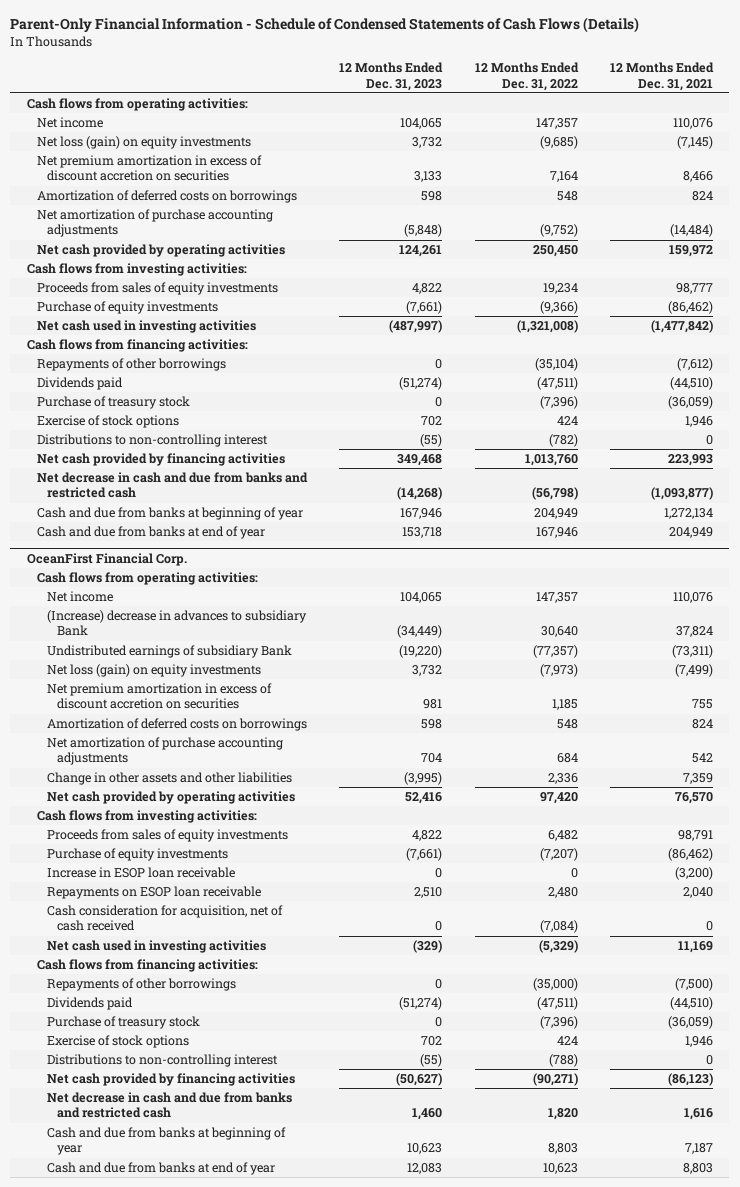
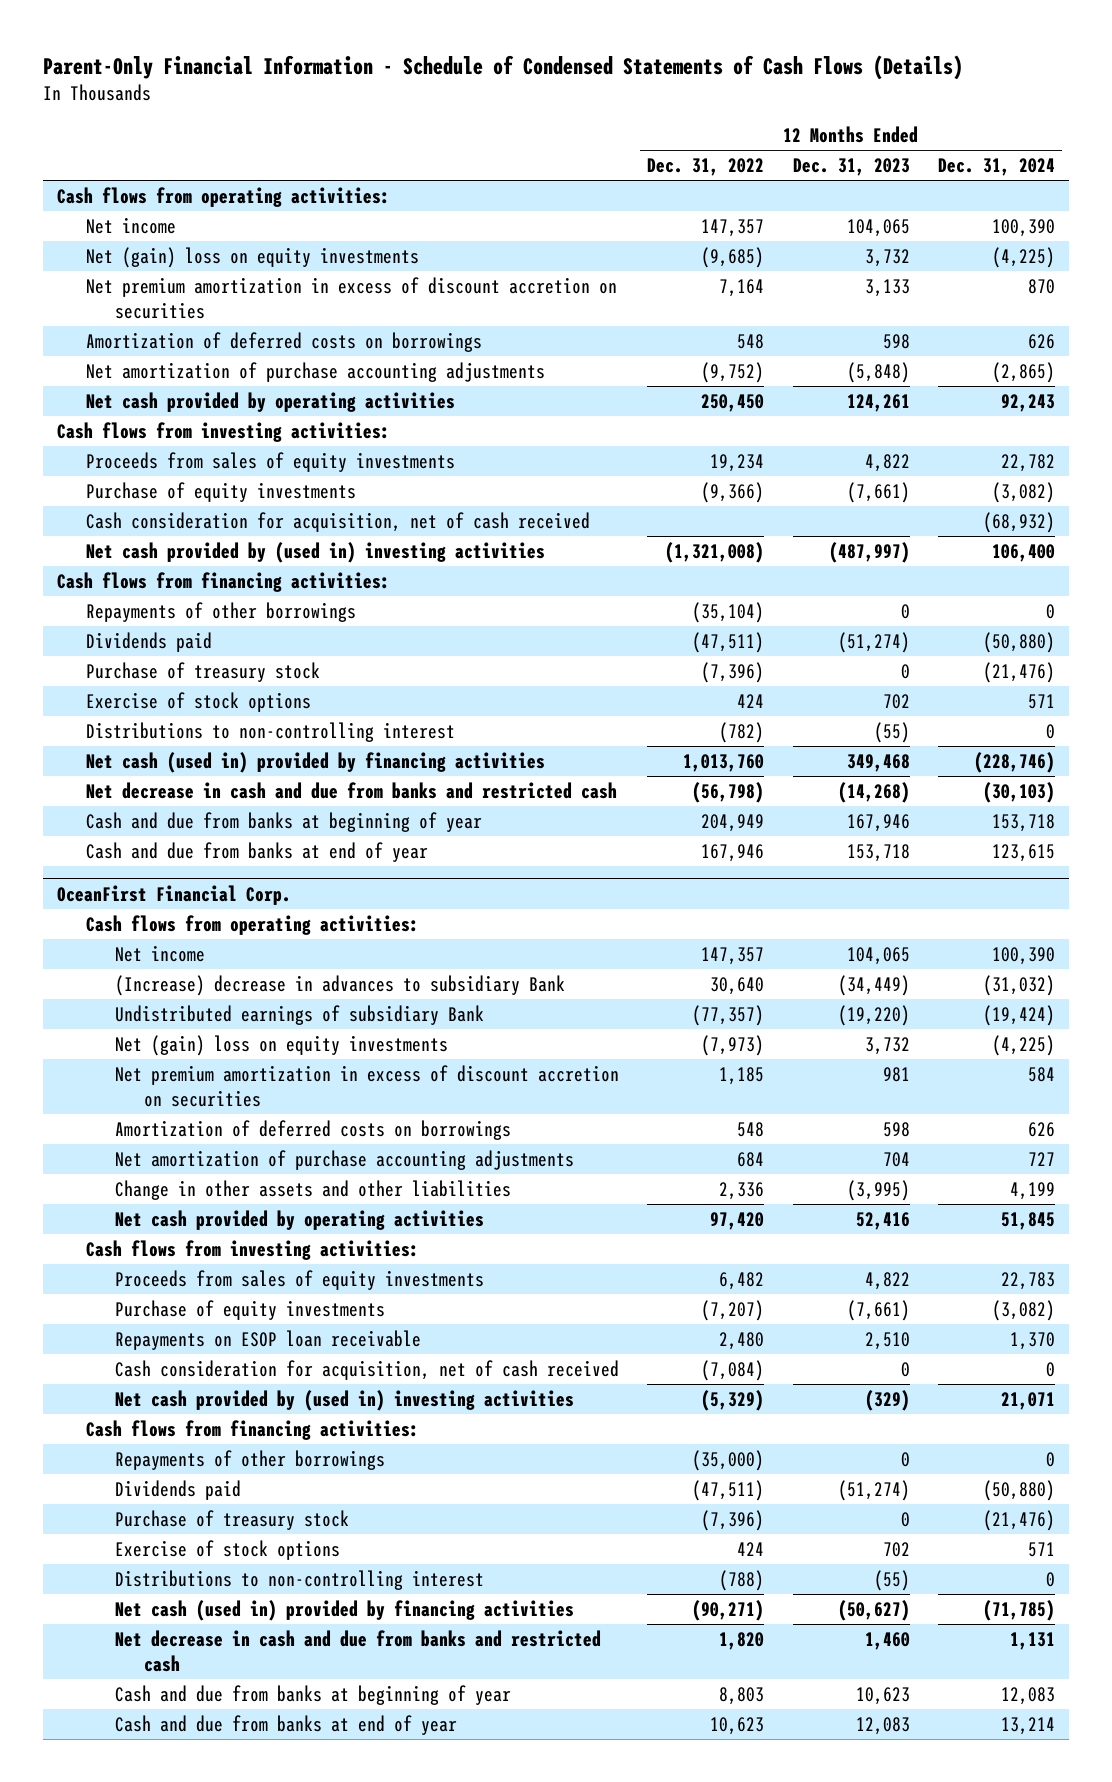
[609,62,714,91] 12 Months Ended Dec. 31, 2021 -> none
none -> [937,158,1055,177] Dec. 31, 2024
[36,135,251,149] Net loss (gain) on equity investments -> [86,246,420,268] Net (gain) loss on equity investments
none -> [86,511,591,532] Cash consideration for acquisition, net of cash received
[36,319,256,333] Net cash used in investing activities -> [86,541,546,563] Net cash provided by (used in) investing activities
[36,452,285,466] Net cash provided by financing activities -> [86,751,546,773] Net cash (used in) provided by financing activities
[46,663,261,677] Net loss (gain) on equity investments -> [115,1034,449,1056] Net (gain) loss on equity investments
[46,866,235,878] Increase in ESOP loan receivable -> none
[46,939,266,953] Net cash used in investing activities -> [115,1389,575,1411] Net cash provided by (used in) investing activities
[46,1072,295,1086] Net cash provided by financing activities -> [115,1599,575,1621] Net cash (used in) provided by financing activities

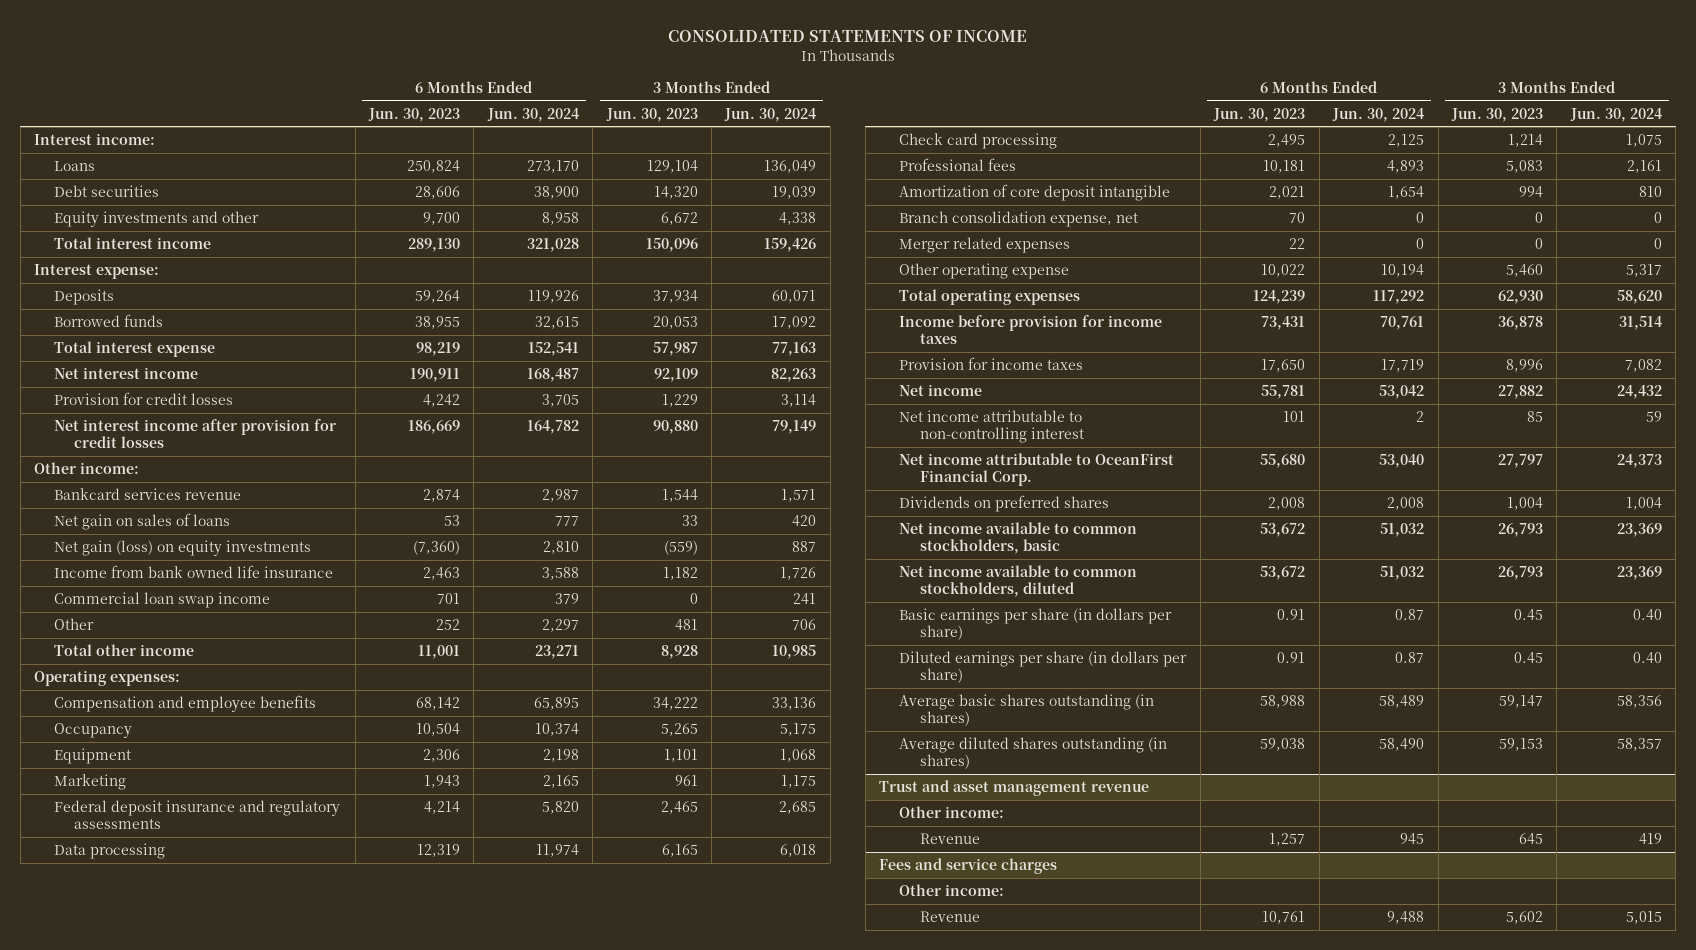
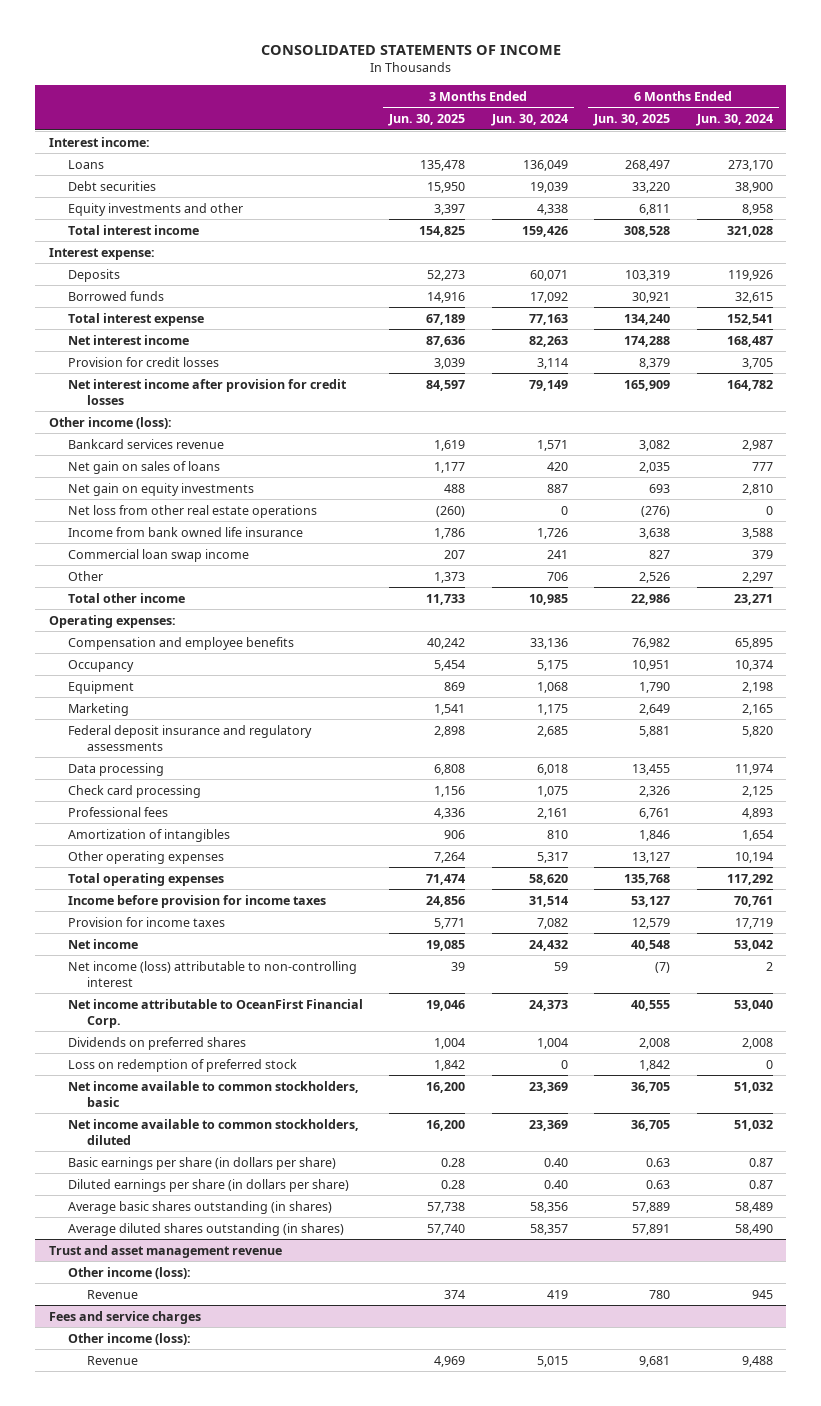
[367,107,460,122] Jun. 30, 2023 -> none
[605,107,698,122] Jun. 30, 2023 -> none
none -> [388,114,466,127] Jun. 30, 2025
none -> [593,114,671,127] Jun. 30, 2025
[34,461,140,474] Other income: -> [48,416,172,429] Other income (loss):
[54,539,312,556] Net gain (loss) on equity investments -> [67,482,254,496] Net gain on equity investments
none -> [67,504,317,518] Net loss from other real estate operations
[899,210,1139,227] Branch consolidation expense, net -> none
[899,236,1071,253] Merger related expenses -> none
[899,183,1171,201] Amortization of core deposit intangible -> [67,828,230,842] Amortization of intangibles
[899,262,1070,279] Other operating expense -> [67,850,224,864] Other operating expenses
[899,409,1084,443] Net income attributable to non-controlling interest -> [67,960,357,987] Net income (loss) attributable to non-controlling interest
none -> [67,1058,297,1072] Loss on redemption of preferred stock
[899,805,1005,818] Other income: -> [67,1266,191,1279] Other income (loss):
[899,883,1005,896] Other income: -> [67,1332,191,1345] Other income (loss):

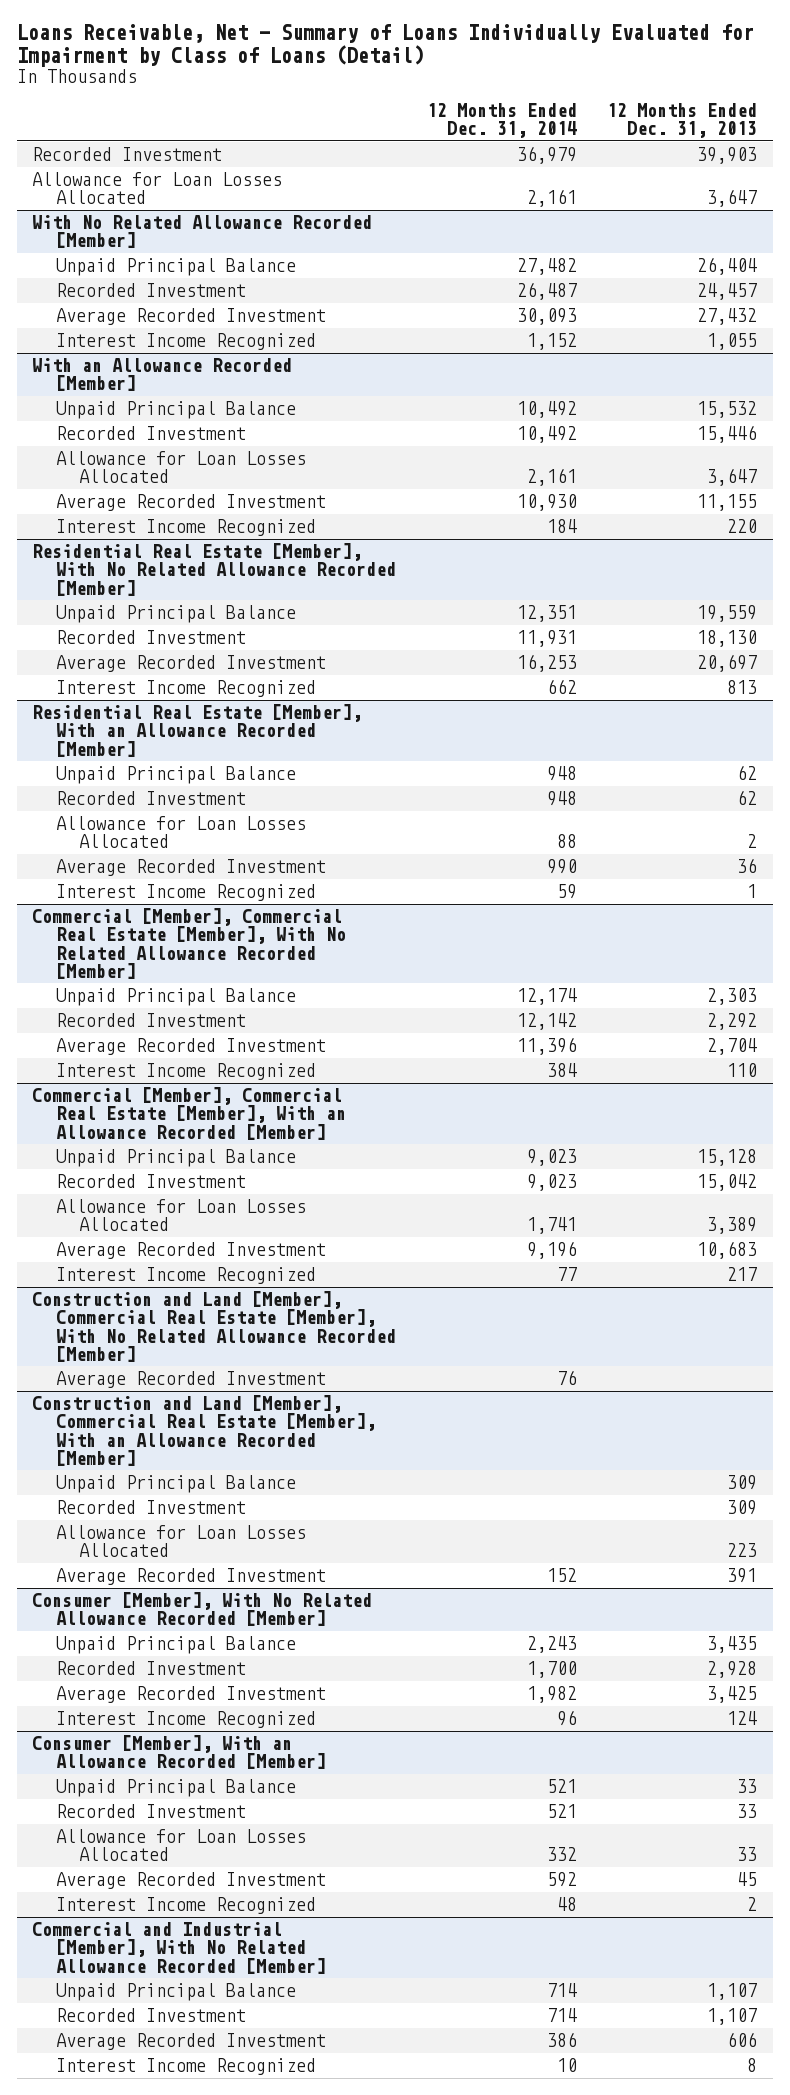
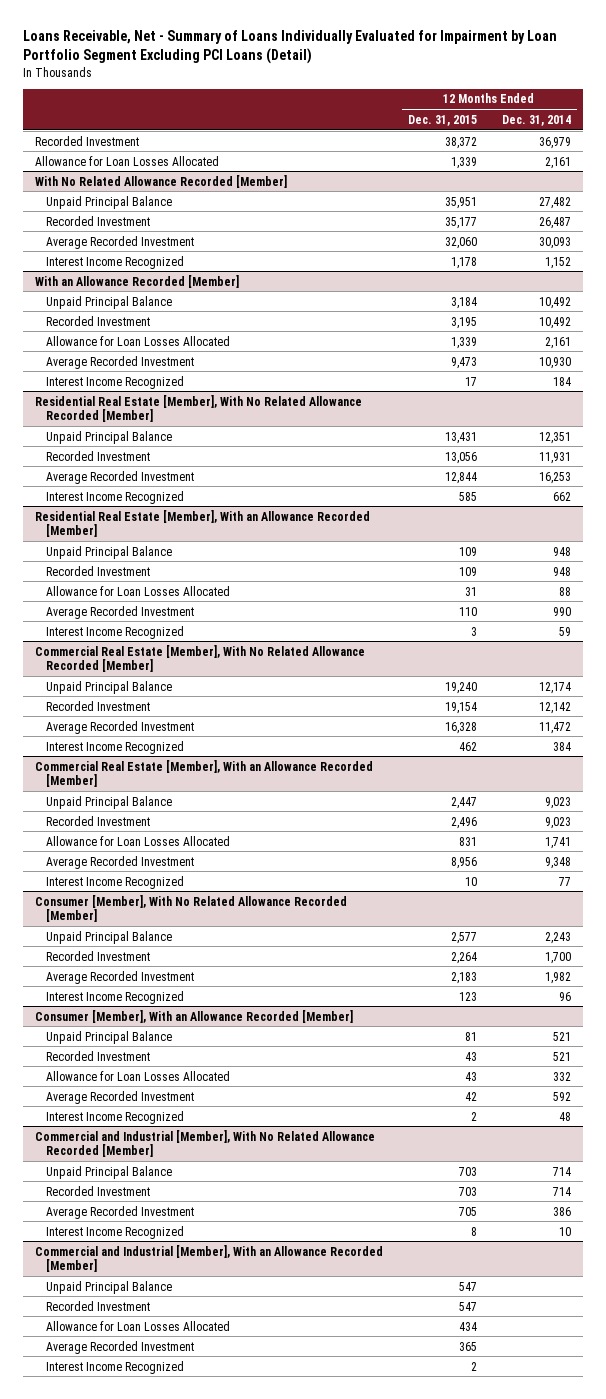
[16,23,754,67] Loans Receivable, Net - Summary of Loans Individually Evaluated for Impairment by Class of Loans (Detail) -> [22,30,557,65] Loans Receivable, Net - Summary of Loans Individually Evaluated for Impairment by Loan Portfolio Segment Excluding PCI Loans (Detail)
[607,102,758,139] 12 Months Ended Dec. 31, 2013 -> none
none -> [407,114,477,126] Dec. 31, 2015
[32,908,346,979] Commercial [Member], Commercial Real Estate [Member], With No Related Allowance Recorded [Member] -> [35,644,366,672] Commercial Real Estate [Member], With No Related Allowance Recorded [Member]
[516,1037,577,1056] 11,396 -> [538,721,571,734] 11,472
[32,1087,346,1140] Commercial [Member], Commercial Real Estate [Member], With an Allowance Recorded [Member] -> [35,759,374,787] Commercial Real Estate [Member], With an Allowance Recorded [Member]
[526,1241,577,1260] 9,196 -> [544,856,571,869] 9,348
[32,1291,396,1362] Construction and Land [Member], Commercial Real Estate [Member], With No Related Allowance Recorded [Member] -> none
[55,1371,326,1389] Average Recorded Investment -> none
[32,1395,376,1466] Construction and Land [Member], Commercial Real Estate [Member], With an Allowance Recorded [Member] -> none
[55,1475,296,1494] Unpaid Principal Balance -> none
[55,1500,246,1515] Recorded Investment -> none
[55,1525,306,1558] Allowance for Loan Losses Allocated -> none
[55,1568,326,1586] Average Recorded Investment -> none
none -> [35,1244,384,1272] Commercial and Industrial [Member], With an Allowance Recorded [Member]
none -> [46,1280,173,1294] Unpaid Principal Balance
none -> [46,1300,151,1311] Recorded Investment
none -> [46,1320,231,1331] Allowance for Loan Losses Allocated
none -> [46,1340,195,1354] Average Recorded Investment
none -> [46,1360,185,1374] Interest Income Recognized

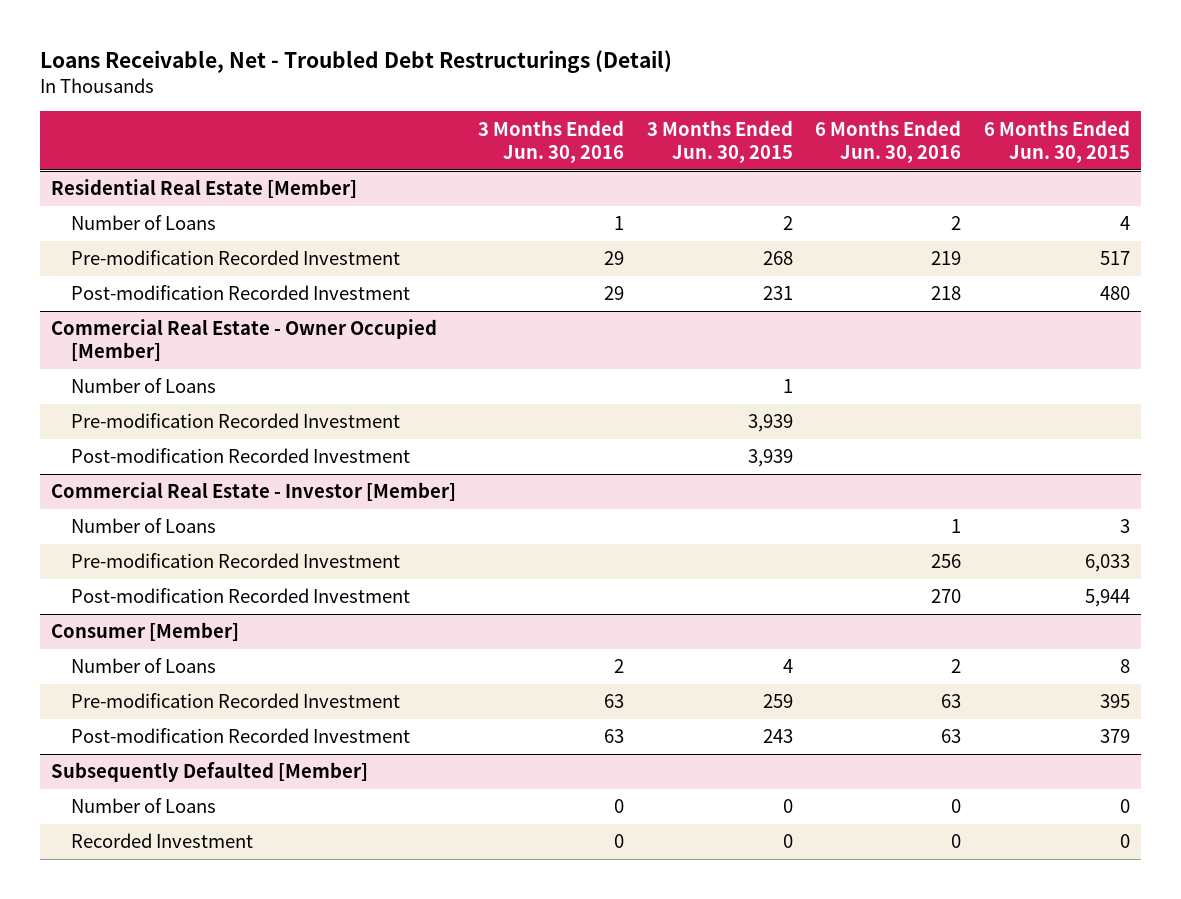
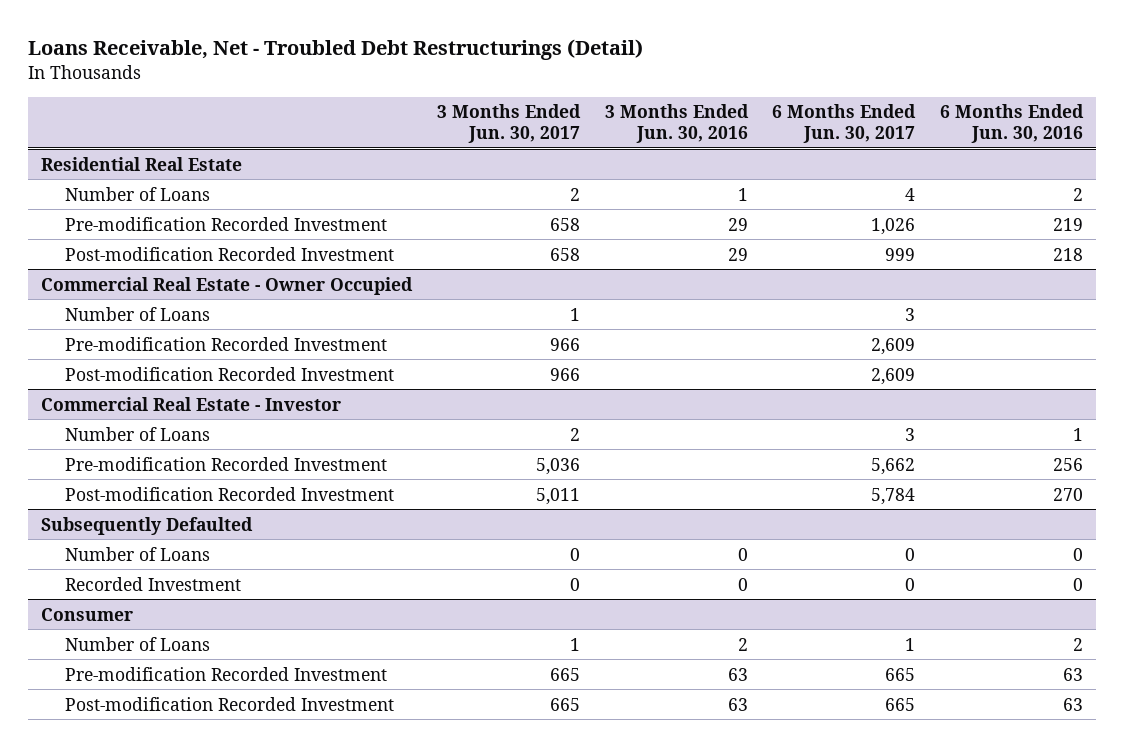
[646,119,793,163] 3 Months Ended Jun. 30, 2015 -> none
[983,119,1130,163] 6 Months Ended Jun. 30, 2015 -> none
none -> [436,104,581,143] 3 Months Ended Jun. 30, 2017
none -> [772,104,917,143] 6 Months Ended Jun. 30, 2017
[50,179,357,199] Residential Real Estate [Member] -> [40,156,242,171] Residential Real Estate
[50,319,437,362] Commercial Real Estate - Owner Occupied [Member] -> [40,276,413,295] Commercial Real Estate - Owner Occupied
[50,482,456,502] Commercial Real Estate - Investor [Member] -> [40,396,341,411] Commercial Real Estate - Investor
none -> [40,516,253,535] Subsequently Defaulted
none -> [65,546,211,561] Number of Loans
none -> [65,576,242,591] Recorded Investment
[50,622,239,642] Consumer [Member] -> [40,607,133,621] Consumer
[50,762,368,783] Subsequently Defaulted [Member] -> none
[70,798,216,814] Number of Loans -> none
[70,833,253,849] Recorded Investment -> none

